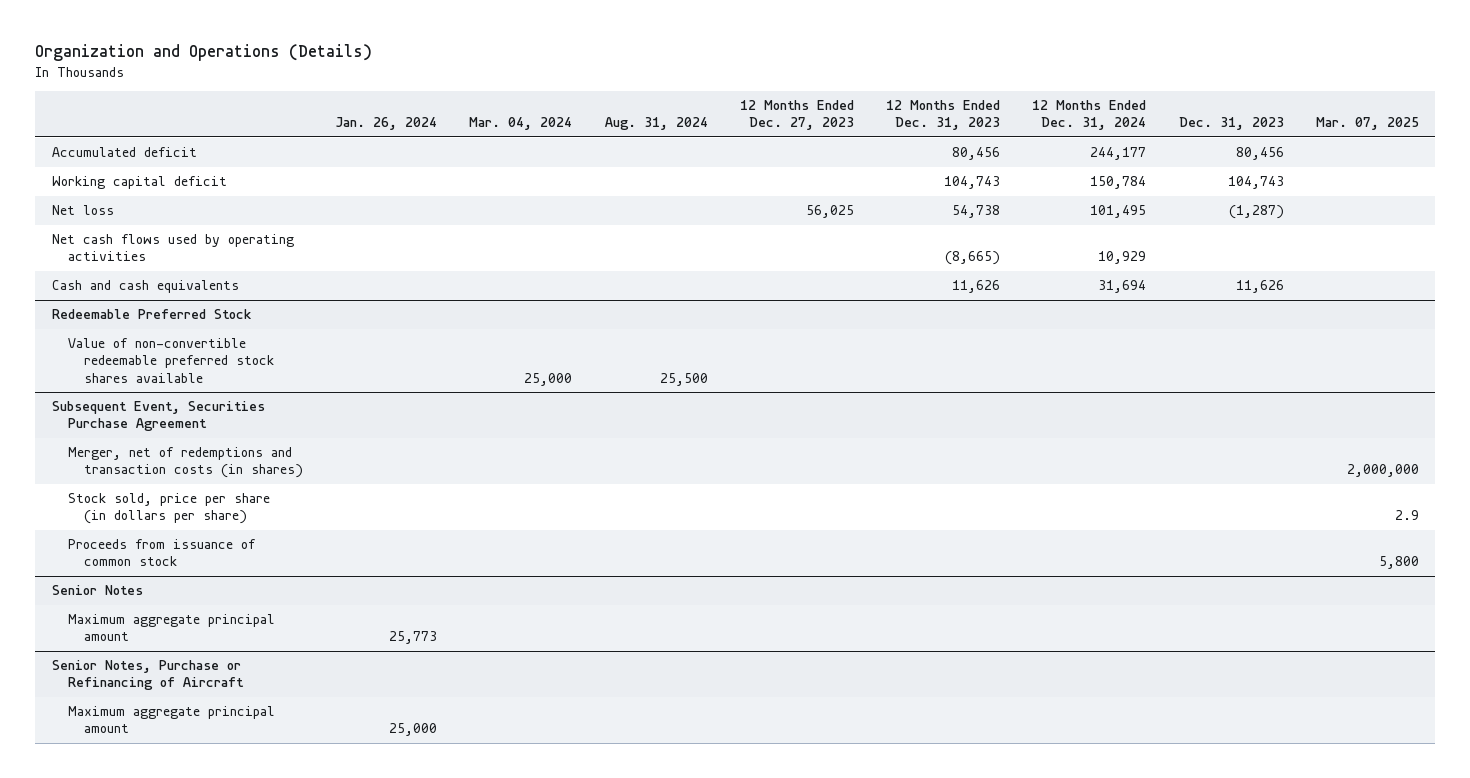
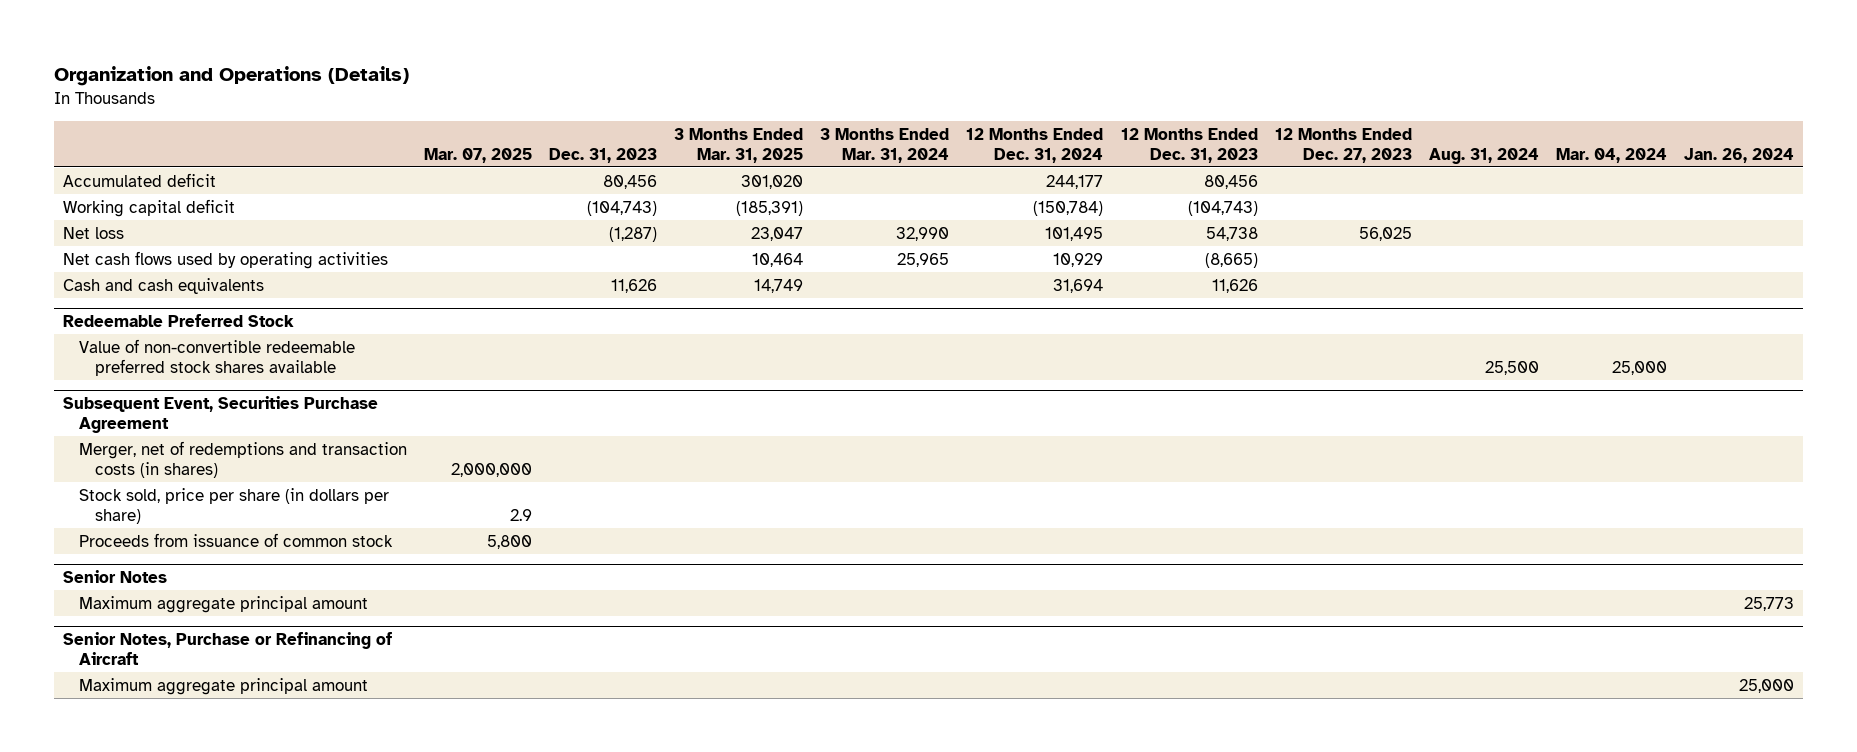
none -> [674,127,804,163] 3 Months Ended Mar. 31, 2025
none -> [820,127,950,163] 3 Months Ended Mar. 31, 2024
[944,176,1001,190] 104,743 -> [1187,200,1258,216] (104,743)
[1090,176,1147,190] 150,784 -> [1033,200,1104,216] (150,784)
[1227,176,1284,190] 104,743 -> [587,200,658,216] (104,743)

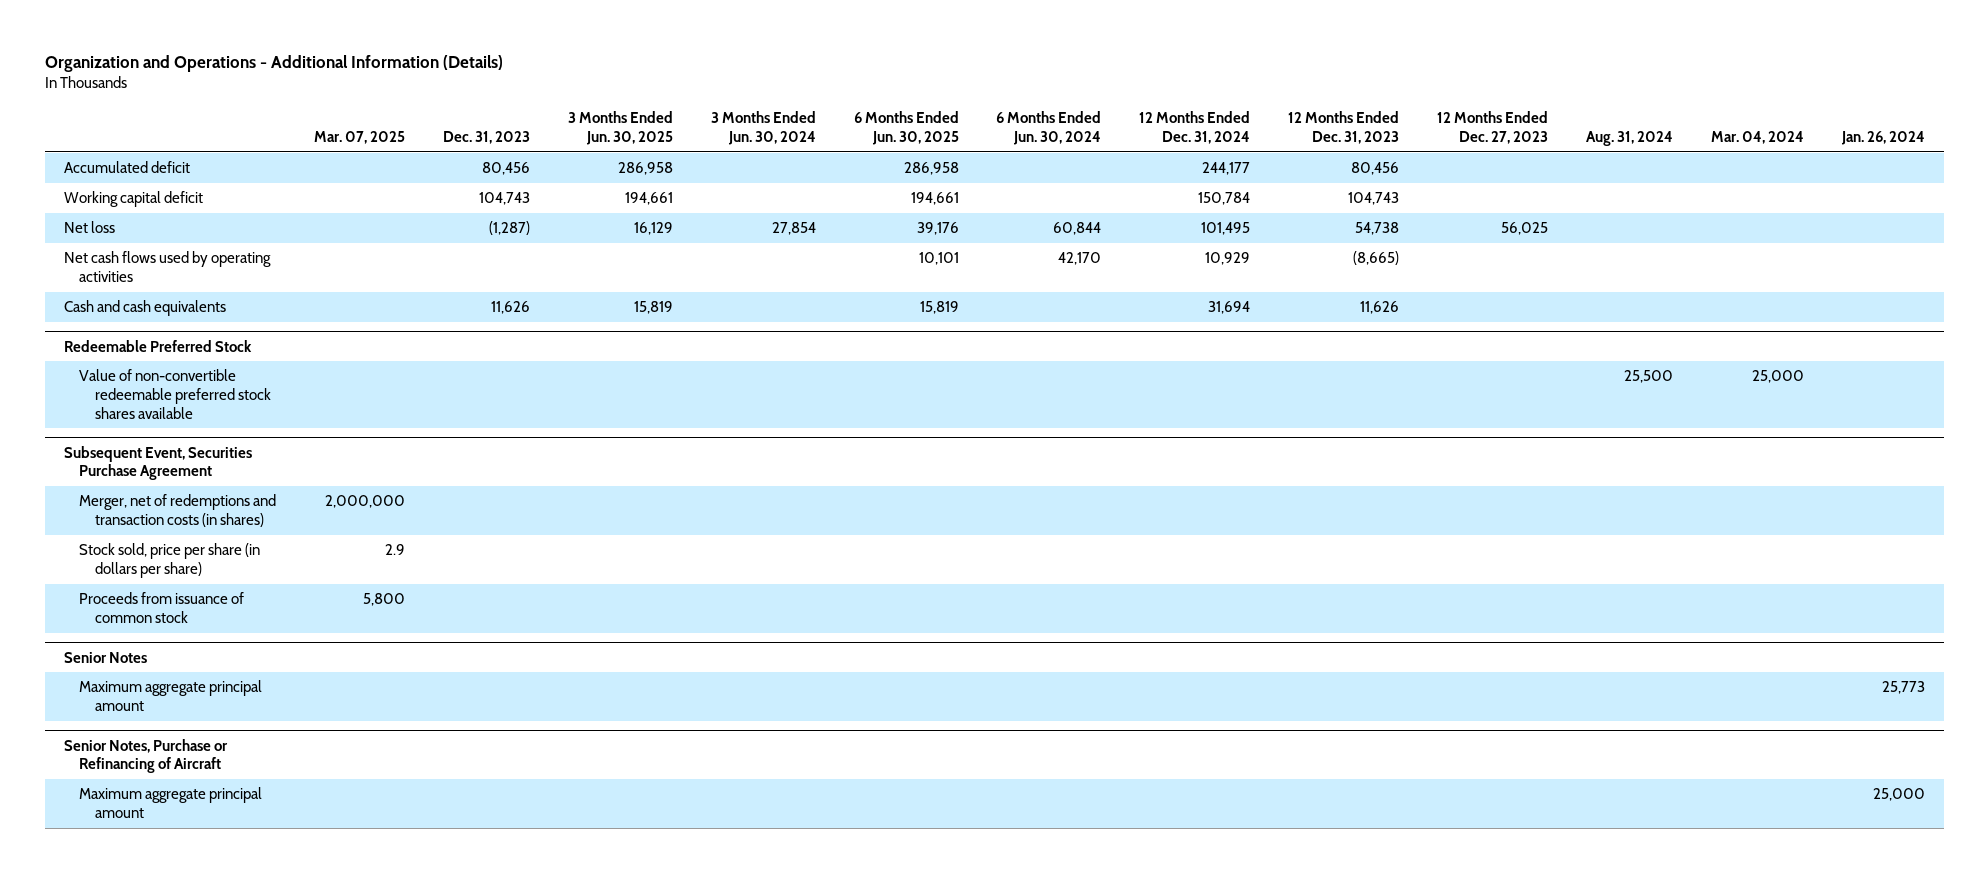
[54,65,410,86] Organization and Operations (Details) -> [44,54,503,72] Organization and Operations - Additional Information (Details)
[674,127,804,163] 3 Months Ended Mar. 31, 2025 -> none
[820,127,950,163] 3 Months Ended Mar. 31, 2024 -> none
none -> [567,111,673,145] 3 Months Ended Jun. 30, 2025
none -> [710,111,816,145] 3 Months Ended Jun. 30, 2024
none -> [853,111,959,145] 6 Months Ended Jun. 30, 2025
none -> [996,111,1102,145] 6 Months Ended Jun. 30, 2024
[587,200,658,216] (104,743) -> [478,192,530,206] 104,743
[1033,200,1104,216] (150,784) -> [1198,192,1251,206] 150,784
[1187,200,1258,216] (104,743) -> [1348,192,1400,206] 104,743

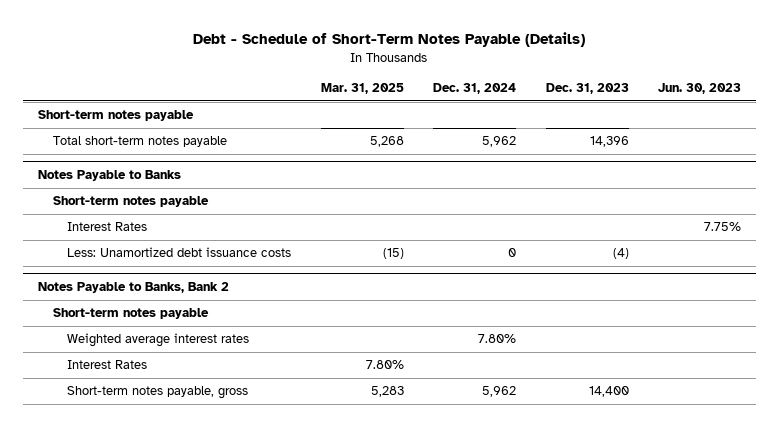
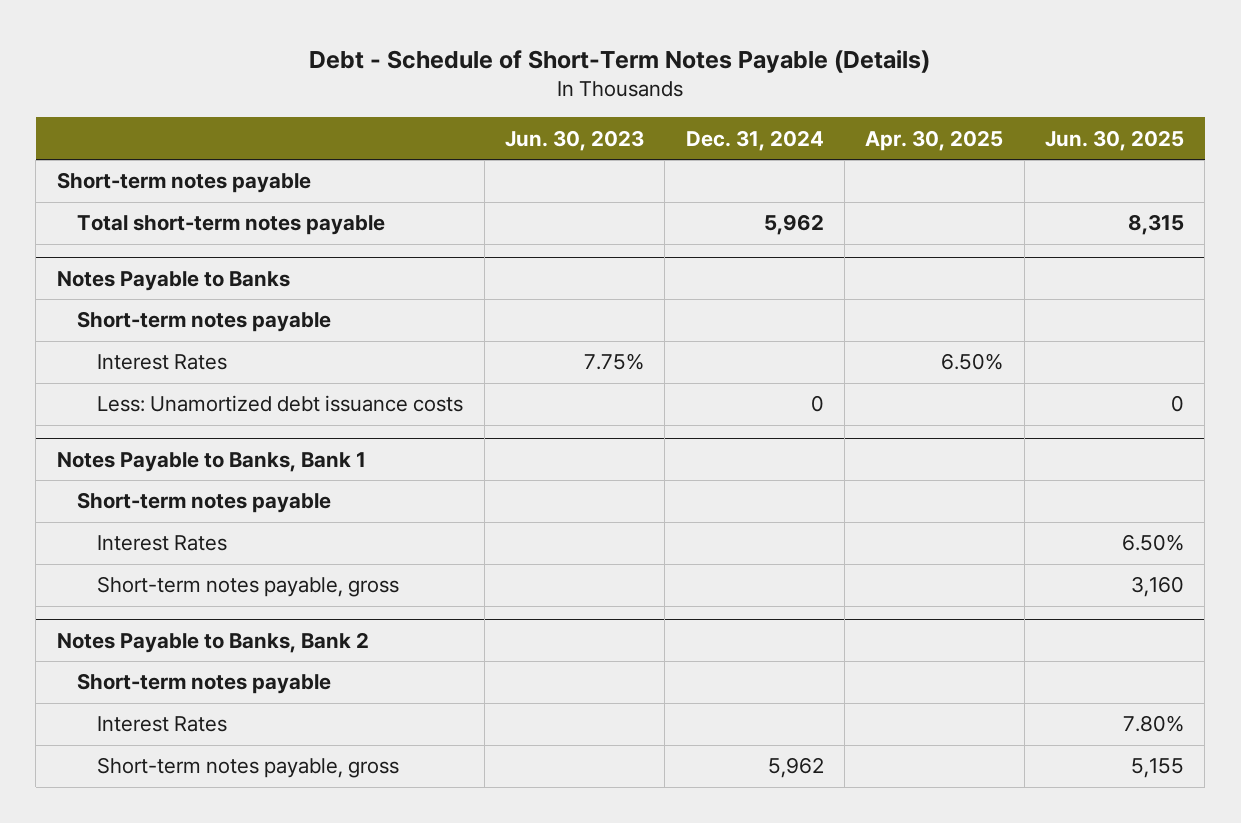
[320,83,404,95] Mar. 31, 2025 -> none
[545,83,629,95] Dec. 31, 2023 -> none
none -> [865,129,1004,151] Apr. 30, 2025
none -> [1044,129,1184,151] Jun. 30, 2025
none -> [56,451,366,472] Notes Payable to Banks, Bank 1
none -> [77,492,332,514] Short-term notes payable
none -> [97,535,228,552] Interest Rates
none -> [97,576,400,598] Short-term notes payable, gross
[67,333,250,348] Weighted average interest rates -> none

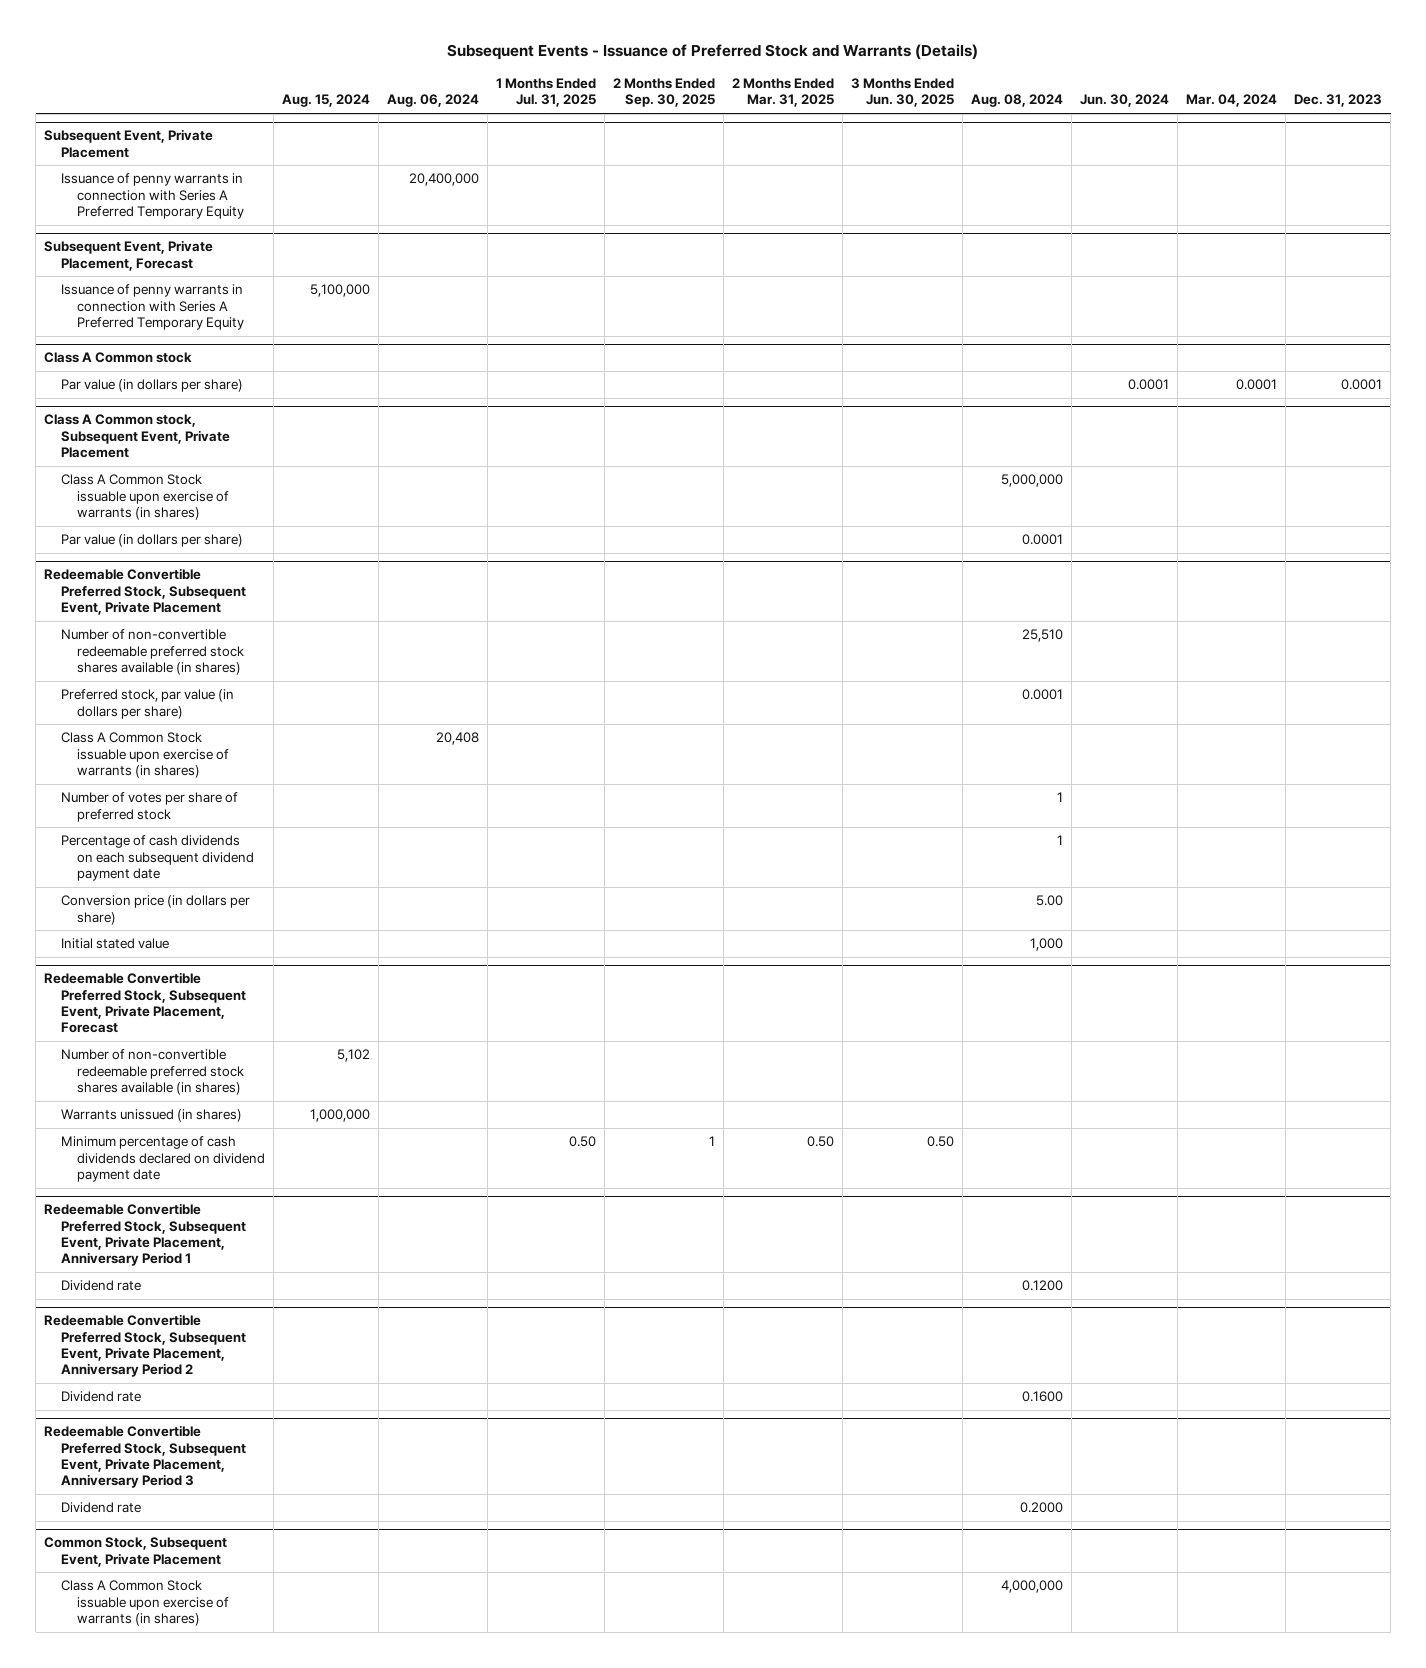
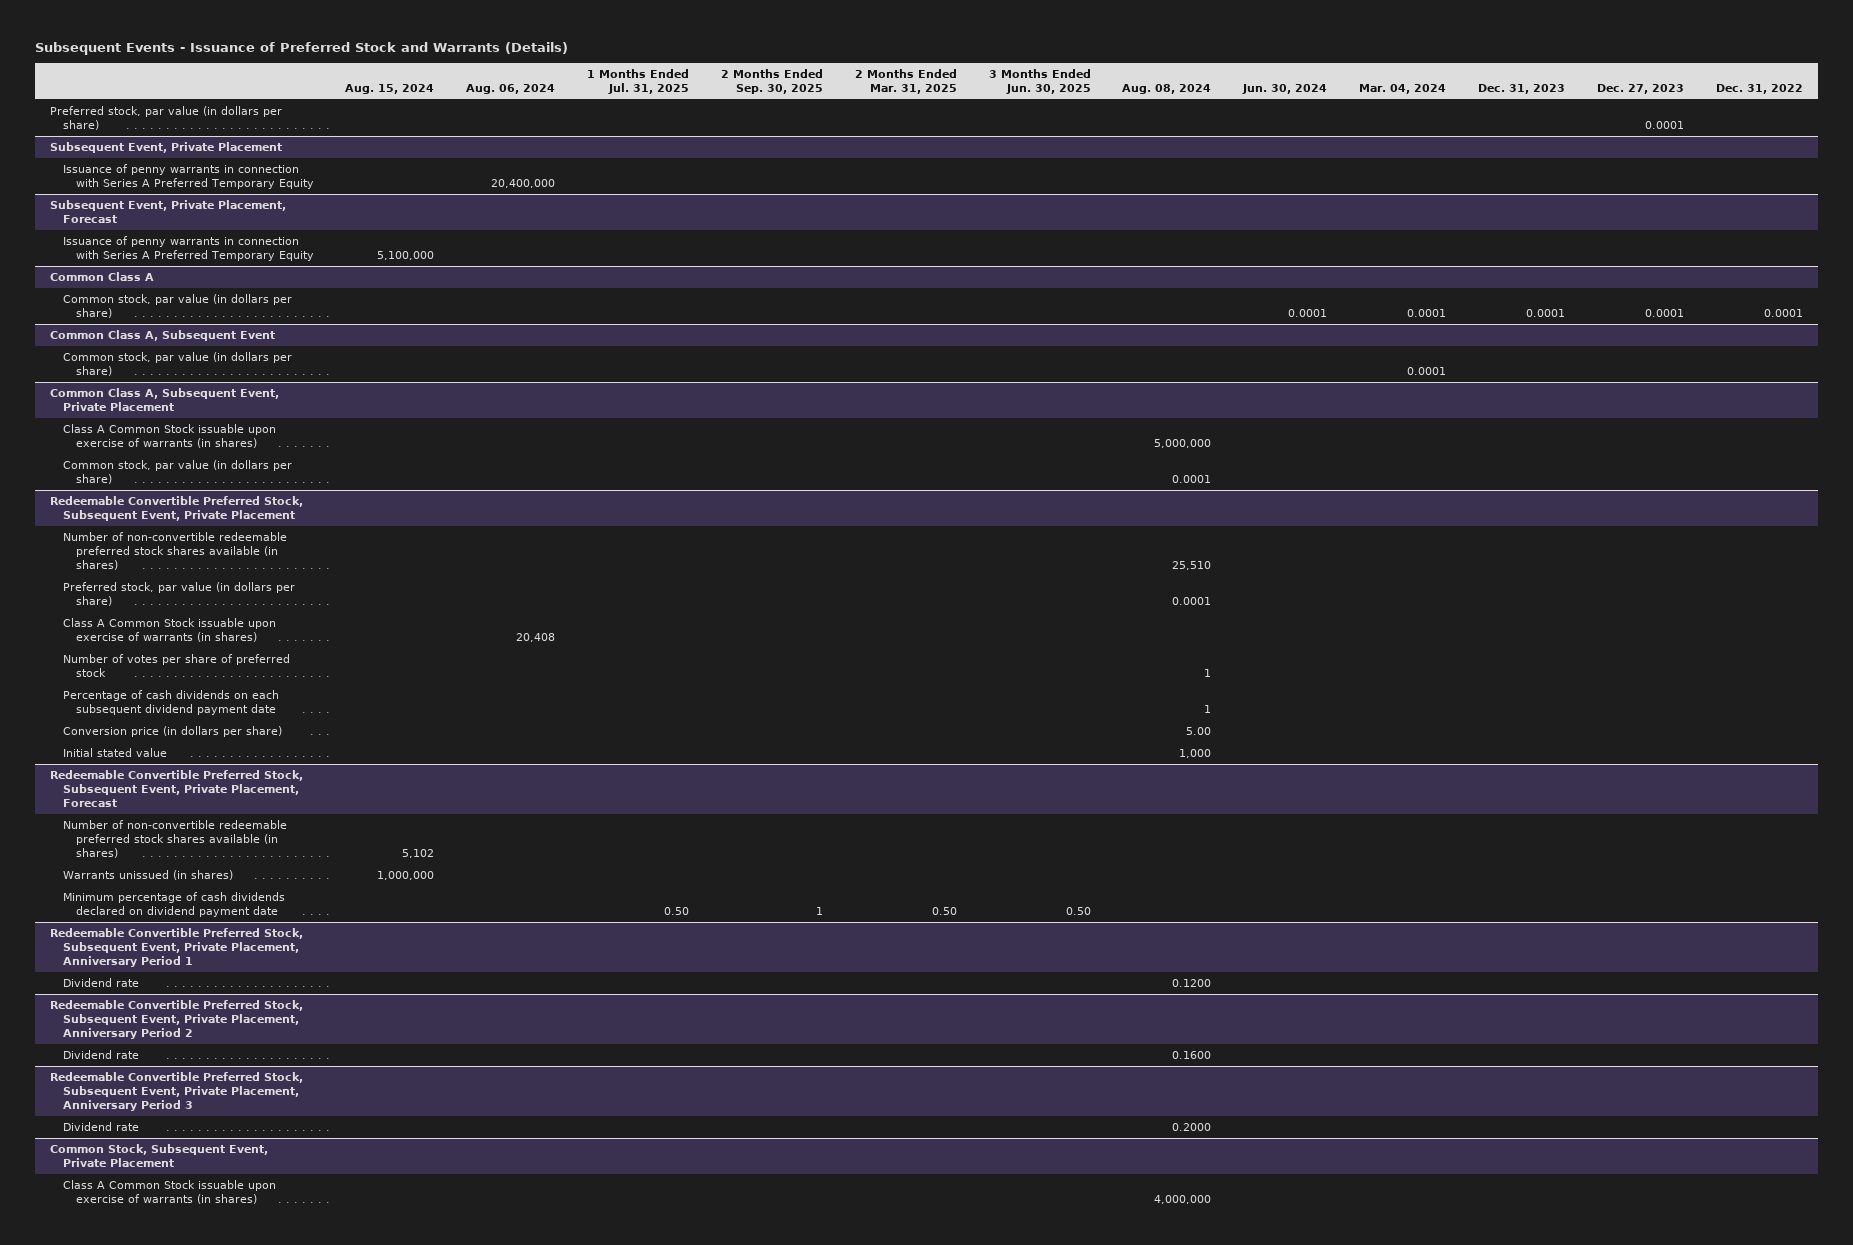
none -> [1596,84,1684,95] Dec. 27, 2023
none -> [1715,84,1803,95] Dec. 31, 2022
none -> [50,105,283,130] Preferred stock, par value (in dollars per share)
[44,352,193,364] Class A Common stock -> [50,271,155,281] Common Class A
[60,379,243,393] Par value (in dollars per share) -> [63,293,293,318] Common stock, par value (in dollars per share)
none -> [50,329,276,341] Common Class A, Subsequent Event
none -> [63,351,293,376] Common stock, par value (in dollars per share)
[44,414,230,459] Class A Common stock, Subsequent Event, Private Placement -> [50,387,280,411] Common Class A, Subsequent Event, Private Placement
[60,534,243,548] Par value (in dollars per share) -> [63,459,293,484] Common stock, par value (in dollars per share)

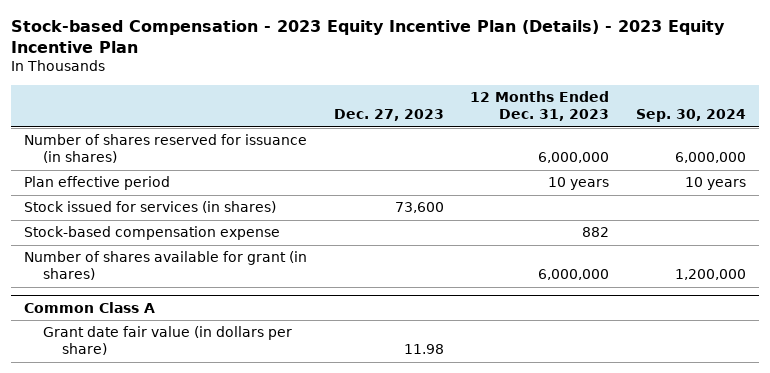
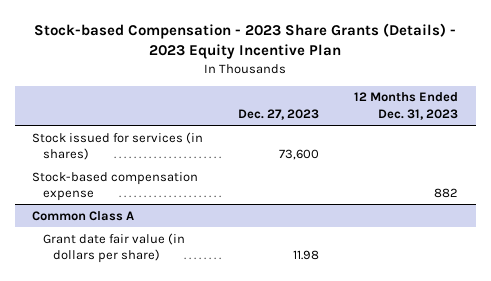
[11,20,726,54] Stock-based Compensation - 2023 Equity Incentive Plan (Details) - 2023 Equity Incentive Plan -> [34,23,457,60] Stock-based Compensation - 2023 Share Grants (Details) - 2023 Equity Incentive Plan
[635,109,746,123] Sep. 30, 2024 -> none
[24,134,308,164] Number of shares reserved for issuance (in shares) -> none
[24,176,171,191] Plan effective period -> none
[24,251,308,281] Number of shares available for grant (in shares) -> none

